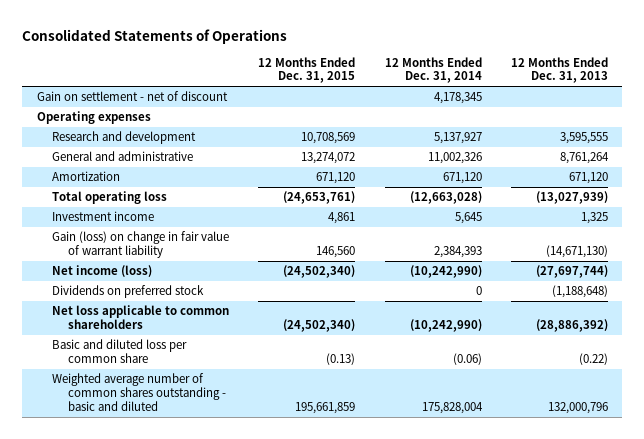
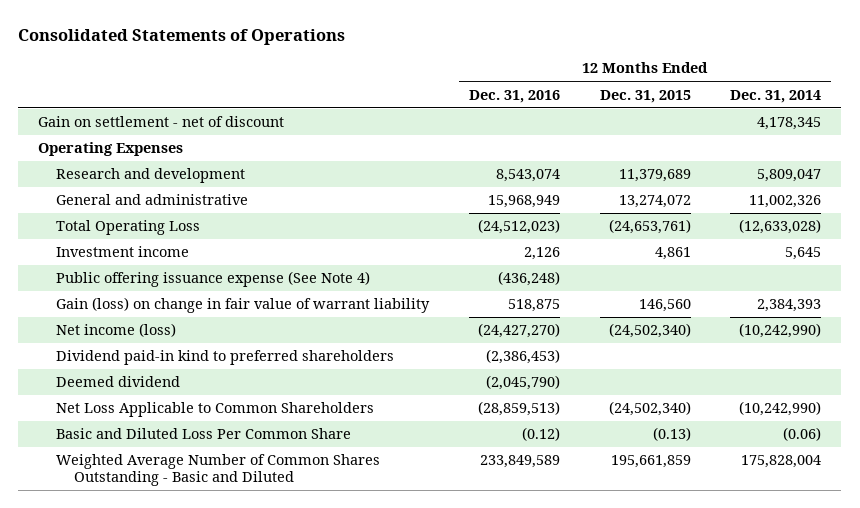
[510,56,608,84] 12 Months Ended Dec. 31, 2013 -> none
none -> [468,89,560,103] Dec. 31, 2016
[36,111,151,125] Operating expenses -> [38,142,184,157] Operating Expenses
[301,132,356,145] 10,708,569 -> [618,169,691,183] 11,379,689
[433,132,482,145] 5,137,927 -> [757,169,822,183] 5,809,047
[52,171,121,182] Amortization -> none
[52,191,168,205] Total operating loss -> [56,220,201,236] Total Operating Loss
[409,191,482,205] (12,663,028) -> [739,219,822,235] (12,633,028)
none -> [56,271,371,288] Public offering issuance expense (See Note 4)
[52,285,205,299] Dividends on preferred stock -> none
none -> [56,350,395,366] Dividend paid-in kind to preferred shareholders
none -> [56,376,181,388] Deemed dividend
[52,305,230,330] Net loss applicable to common shareholders -> [56,402,375,418] Net Loss Applicable to Common Shareholders
[52,339,188,364] Basic and diluted loss per common share -> [56,428,352,440] Basic and Diluted Loss Per Common Share
[52,373,226,411] Weighted average number of common shares outstanding - basic and diluted -> [56,454,381,487] Weighted Average Number of Common Shares Outstanding - Basic and Diluted

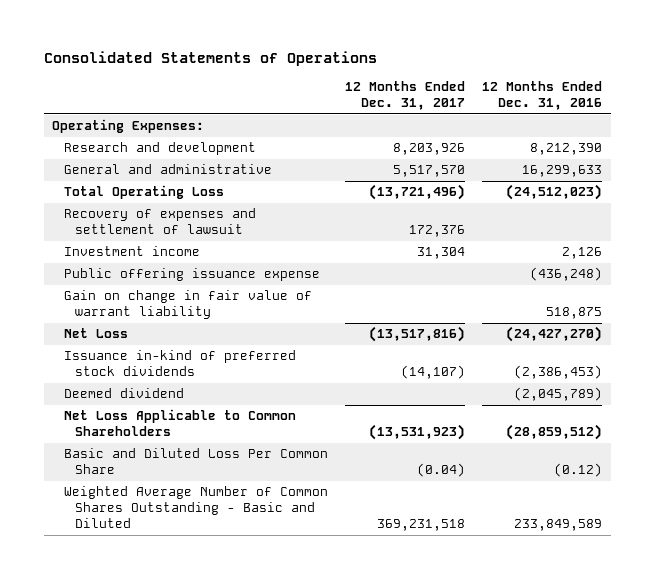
[599,89,691,103] Dec. 31, 2015 -> none
[730,89,822,103] Dec. 31, 2014 -> none
none -> [345,81,466,111] 12 Months Ended Dec. 31, 2017
[38,116,285,128] Gain on settlement - net of discount -> none
[38,142,184,157] Operating Expenses -> [52,119,205,134] Operating Expenses:
[495,169,560,183] 8,543,074 -> [530,143,603,156] 8,212,390
[487,195,560,209] 15,968,949 -> [522,165,603,178] 16,299,633
none -> [63,208,256,235] Recovery of expenses and settlement of lawsuit
[56,271,371,288] Public offering issuance expense (See Note 4) -> [63,268,320,282] Public offering issuance expense
[56,297,431,314] Gain (loss) on change in fair value of warrant liability -> [63,290,312,320] Gain on change in fair value of warrant liability
[56,323,177,338] Net income (loss) -> [63,328,128,339] Net Loss
[56,350,395,366] Dividend paid-in kind to preferred shareholders -> [63,350,296,377] Issuance in-kind of preferred stock dividends
[485,375,560,391] (2,045,790) -> [514,387,603,402] (2,045,789)
[477,401,560,417] (28,859,513) -> [506,424,603,441] (28,859,512)

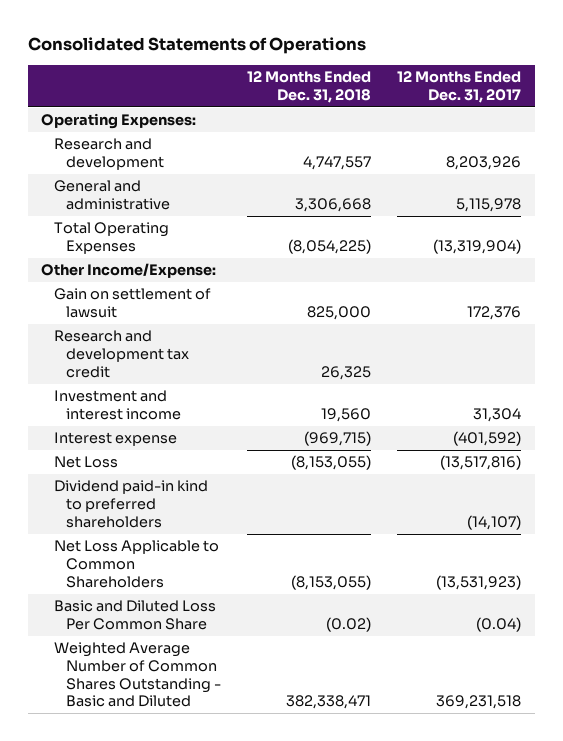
[482,81,603,111] 12 Months Ended Dec. 31, 2016 -> none
none -> [247,71,372,103] 12 Months Ended Dec. 31, 2018
[63,268,320,282] Public offering issuance expense -> none
[63,290,312,320] Gain on change in fair value of warrant liability -> none
[393,165,466,178] 5,517,570 -> [456,197,522,212] 5,115,978
[63,185,224,200] Total Operating Loss -> [53,222,169,254] Total Operating Expenses
[369,184,466,201] (13,721,496) -> [433,238,522,254] (13,319,904)
none -> [41,263,217,279] Other Income/Expense:
[63,208,256,235] Recovery of expenses and settlement of lawsuit -> [53,288,211,318] Gain on settlement of lawsuit
none -> [53,330,189,378] Research and development tax credit
[63,246,200,257] Investment income -> [53,390,181,420] Investment and interest income
none -> [53,432,177,447] Interest expense
[63,388,184,399] Deemed dividend -> none
[63,350,296,377] Issuance in-kind of preferred stock dividends -> [53,480,208,528] Dividend paid-in kind to preferred shareholders

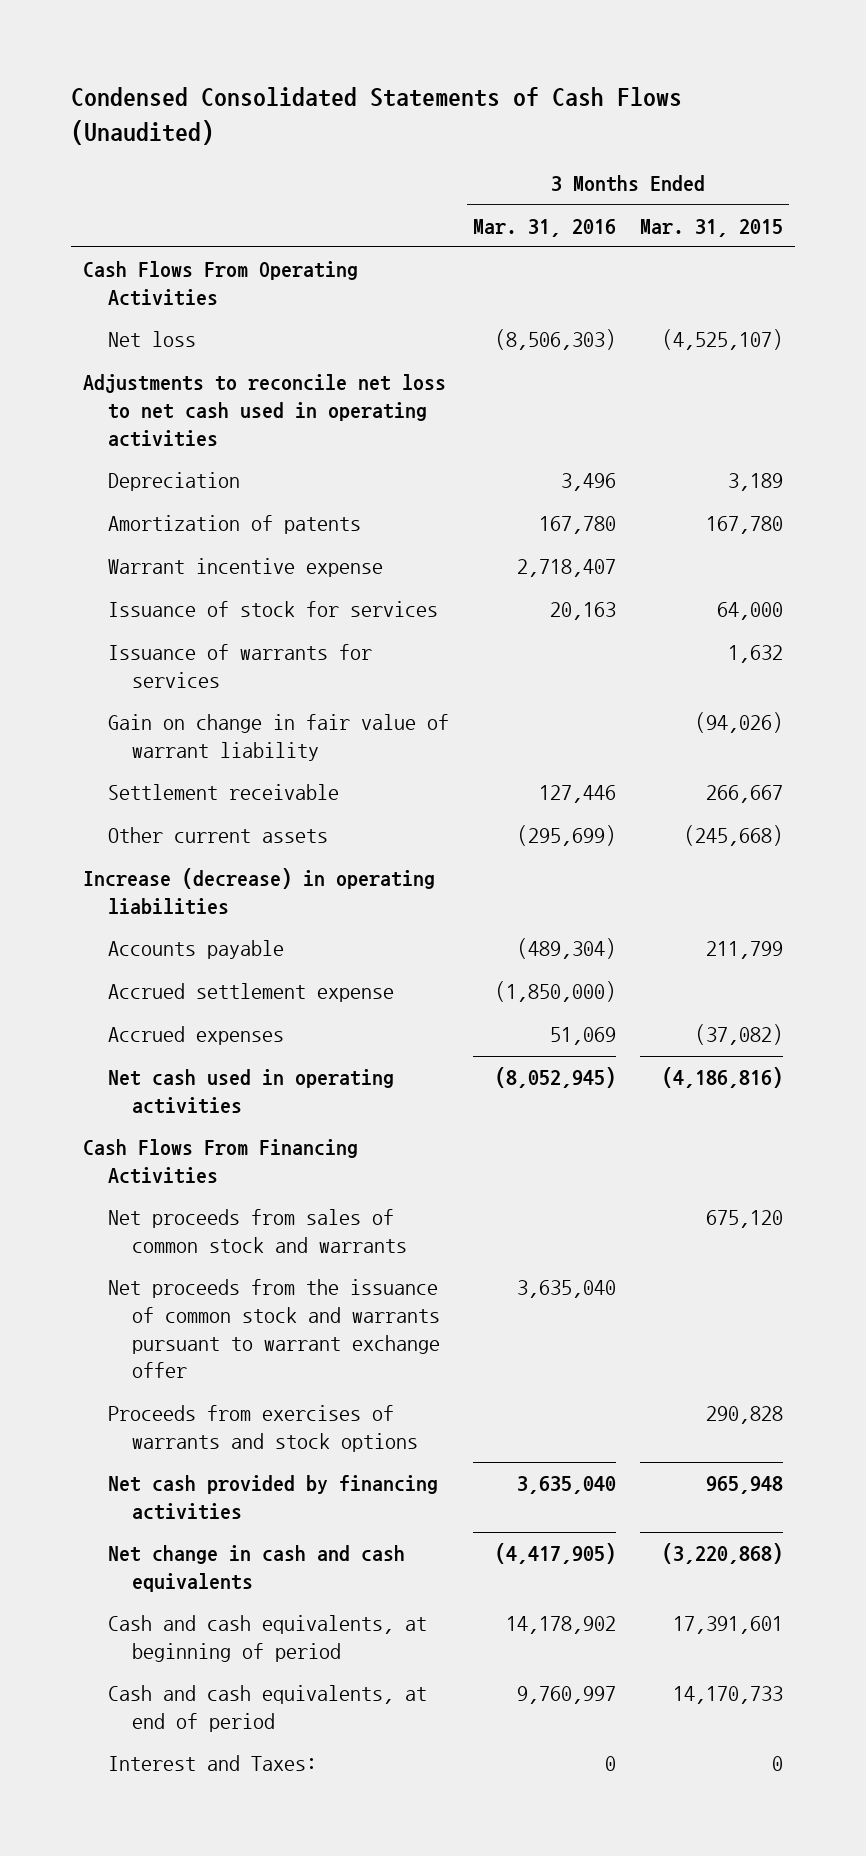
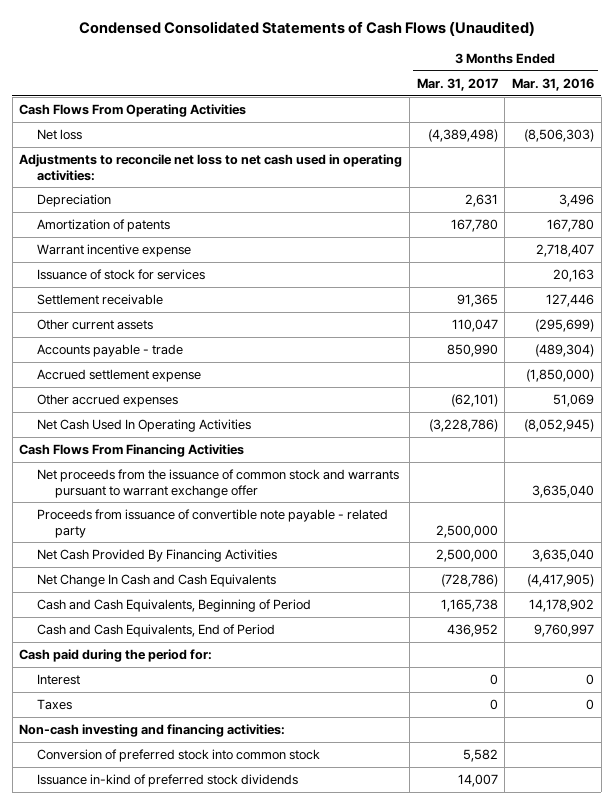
[640,218,784,237] Mar. 31, 2015 -> none
none -> [416,77,498,91] Mar. 31, 2017
[83,374,447,447] Adjustments to reconcile net loss to net cash used in operating activities -> [19,154,403,181] Adjustments to reconcile net loss to net cash used in operating activities:
[107,644,372,689] Issuance of warrants for services -> none
[107,714,449,762] Gain on change in fair value of warrant liability -> none
[83,868,436,916] Increase (decrease) in operating liabilities -> none
[107,940,284,960] Accounts payable -> [37,344,184,358] Accounts payable - trade
[107,1026,284,1046] Accrued expenses -> [37,394,179,408] Other accrued expenses
[107,1069,394,1115] Net cash used in operating activities -> [37,419,252,433] Net Cash Used In Operating Activities
[107,1209,408,1254] Net proceeds from sales of common stock and warrants -> none
[107,1405,419,1453] Proceeds from exercises of warrants and stock options -> none
[107,1755,317,1772] Interest and Taxes: -> none
none -> [37,509,389,538] Proceeds from issuance of convertible note payable - related party
[107,1475,438,1521] Net cash provided by financing activities -> [37,549,278,563] Net Cash Provided By Financing Activities
[107,1545,405,1593] Net change in cash and cash equivalents -> [37,574,277,588] Net Change In Cash and Cash Equivalents
[107,1615,427,1663] Cash and cash equivalents, at beginning of period -> [37,599,312,613] Cash and Cash Equivalents, Beginning of Period
[107,1685,427,1733] Cash and cash equivalents, at end of period -> [37,624,276,638] Cash and Cash Equivalents, End of Period
none -> [19,649,213,663] Cash paid during the period for:
none -> [37,674,81,686] Interest
none -> [37,699,73,711] Taxes
none -> [19,724,286,738] Non-cash investing and financing activities:
none -> [37,749,321,763] Conversion of preferred stock into common stock
none -> [37,774,299,788] Issuance in-kind of preferred stock dividends

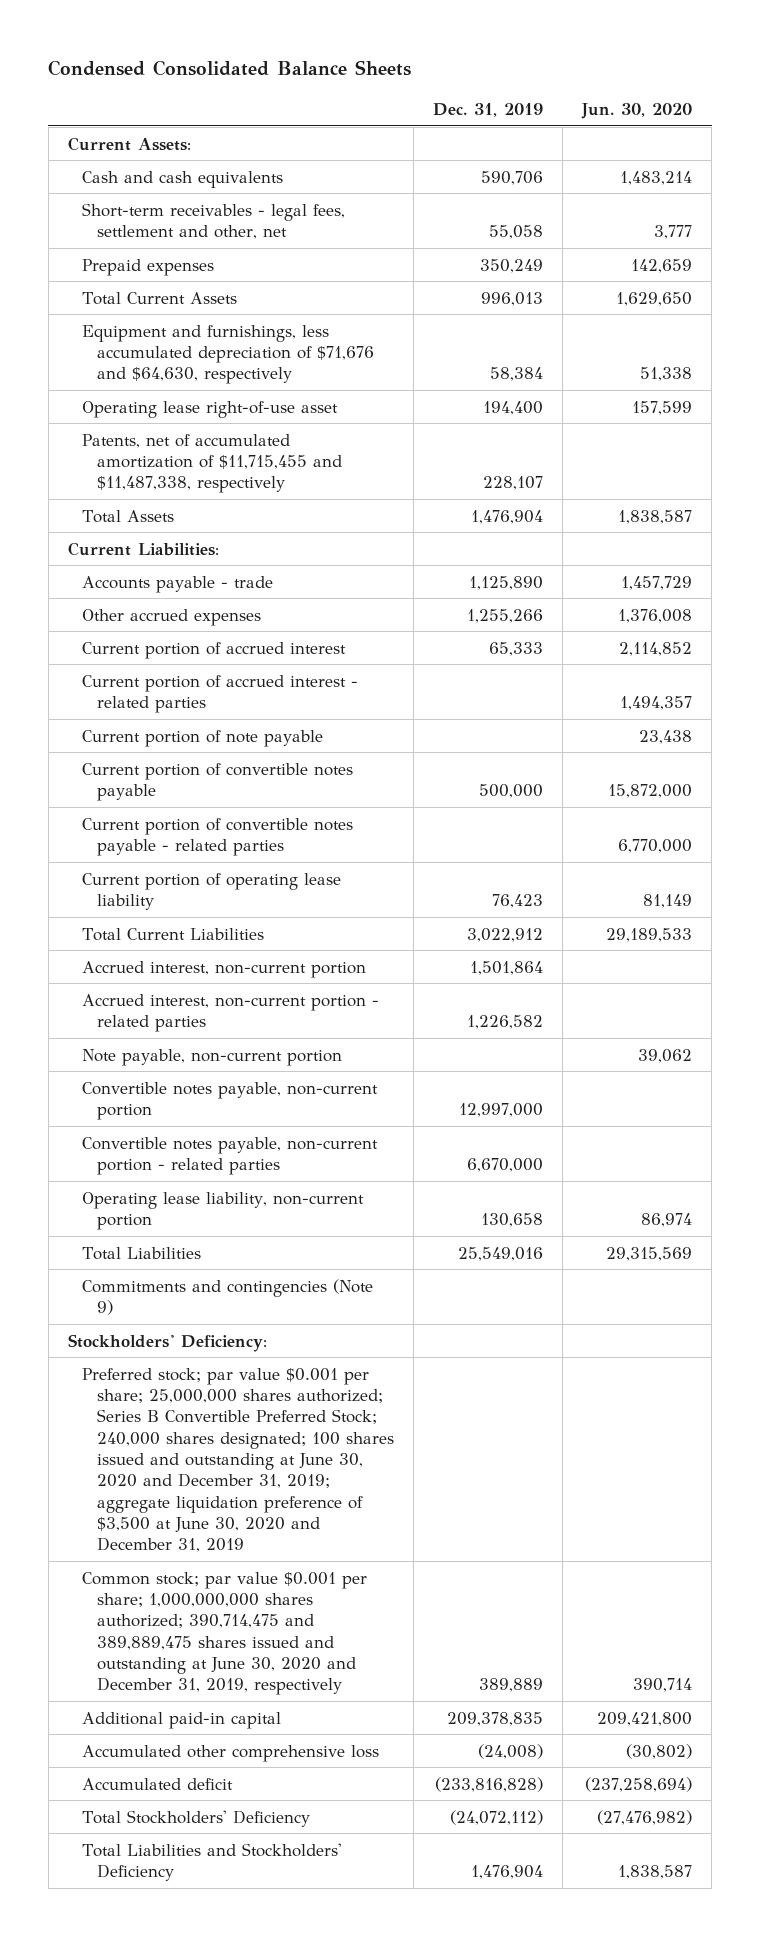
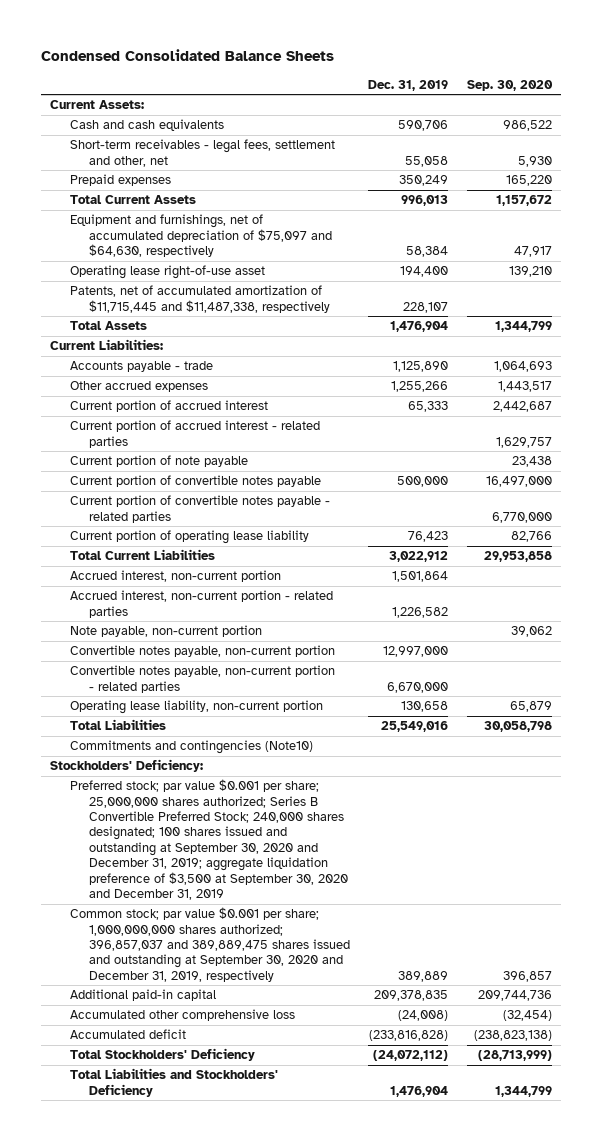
[581,102,693,119] Jun. 30, 2020 -> none
none -> [466,79,553,91] Sep. 30, 2020
[82,324,374,385] Equipment and furnishings, less accumulated depreciation of $71,676 and $64,630, respectively -> [69,214,333,258] Equipment and furnishings, net of accumulated depreciation of $75,097 and $64,630, respectively
[82,433,342,494] Patents, net of accumulated amortization of $11,715,455 and $11,487,338, respectively -> [69,285,331,313] Patents, net of accumulated amortization of $11,715,445 and $11,487,338, respectively
[82,1278,374,1315] Commitments and contingencies (Note 9) -> [69,740,313,755] Commitments and contingencies (Note10)
[82,1367,394,1553] Preferred stock; par value $0.001 per share; 25,000,000 shares authorized; Series B Convertible Preferred Stock; 240,000 shares designated; 100 shares issued and outstanding at June 30, 2020 and December 31, 2019; aggregate liquidation preference of $3,500 at June 30, 2020 and December 31, 2019 -> [69,779,349,901] Preferred stock; par value $0.001 per share; 25,000,000 shares authorized; Series B Convertible Preferred Stock; 240,000 shares designated; 100 shares issued and outstanding at September 30, 2020 and December 31, 2019; aggregate liquidation preference of $3,500 at September 30, 2020 and December 31, 2019
[82,1571,368,1696] Common stock; par value $0.001 per share; 1,000,000,000 shares authorized; 390,714,475 and 389,889,475 shares issued and outstanding at June 30, 2020 and December 31, 2019, respectively -> [69,907,351,982] Common stock; par value $0.001 per share; 1,000,000,000 shares authorized; 396,857,037 and 389,889,475 shares issued and outstanding at September 30, 2020 and December 31, 2019, respectively

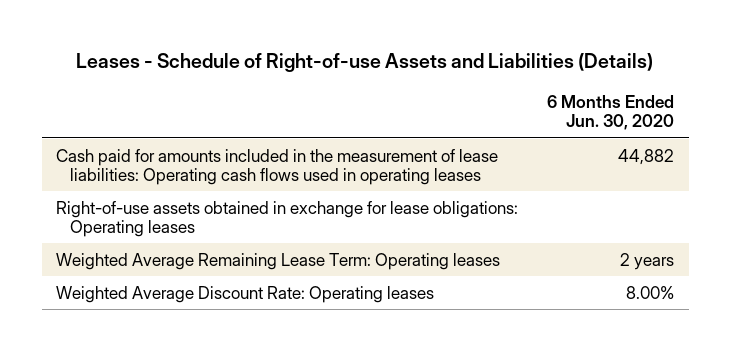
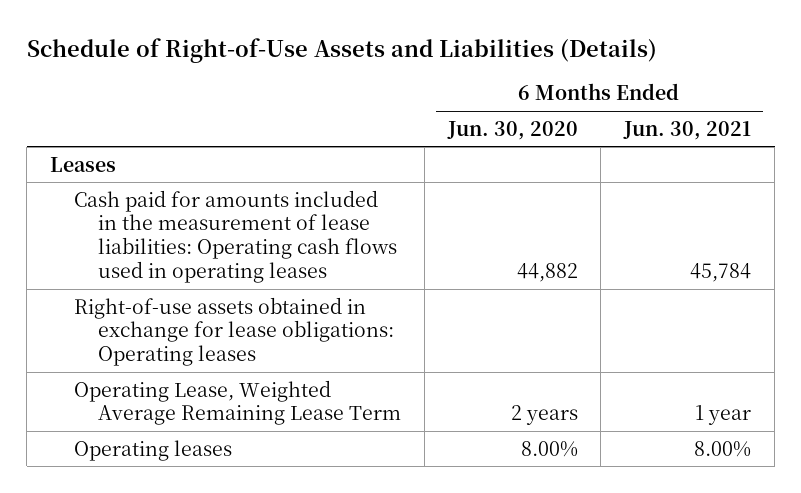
[76,53,654,73] Leases - Schedule of Right-of-use Assets and Liabilities (Details) -> [26,37,657,63] Schedule of Right-of-Use Assets and Liabilities (Details)
none -> [623,120,752,140] Jun. 30, 2021
none -> [49,156,116,172] Leases
[56,252,501,270] Weighted Average Remaining Lease Term: Operating leases -> [74,379,402,426] Operating Lease, Weighted Average Remaining Lease Term
[56,285,435,303] Weighted Average Discount Rate: Operating leases -> [74,439,233,461] Operating leases

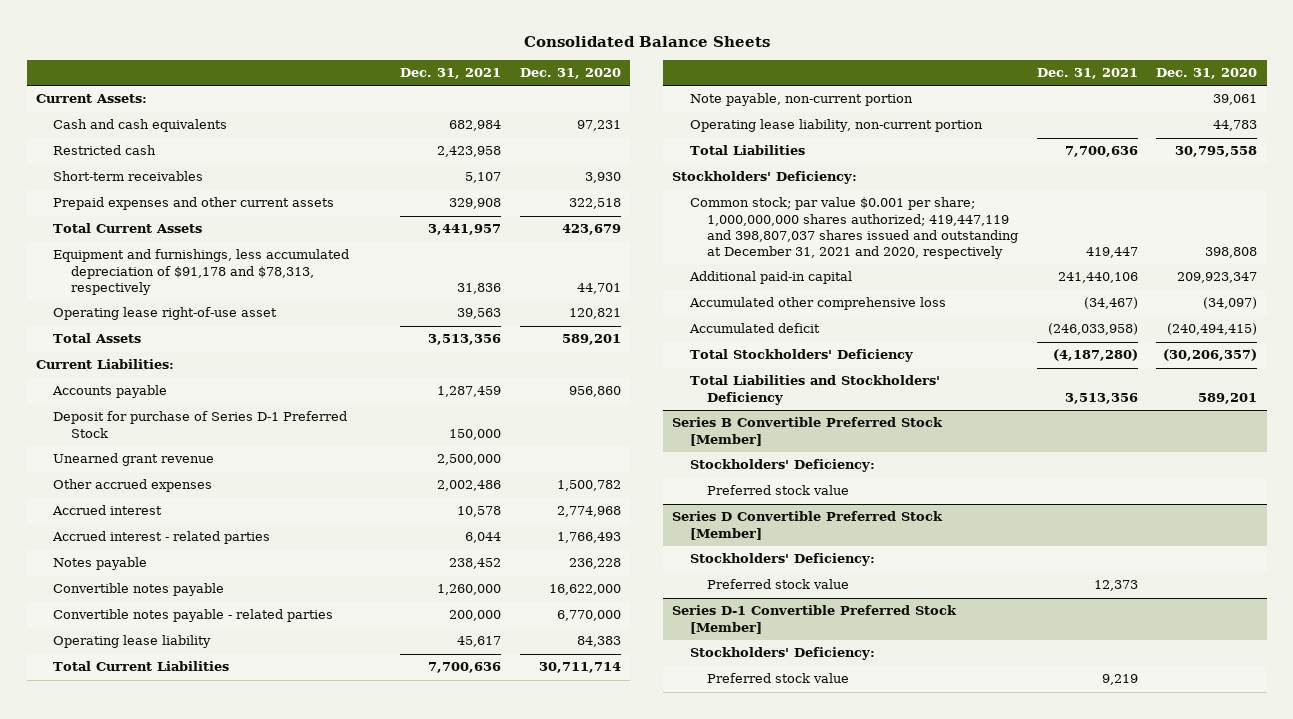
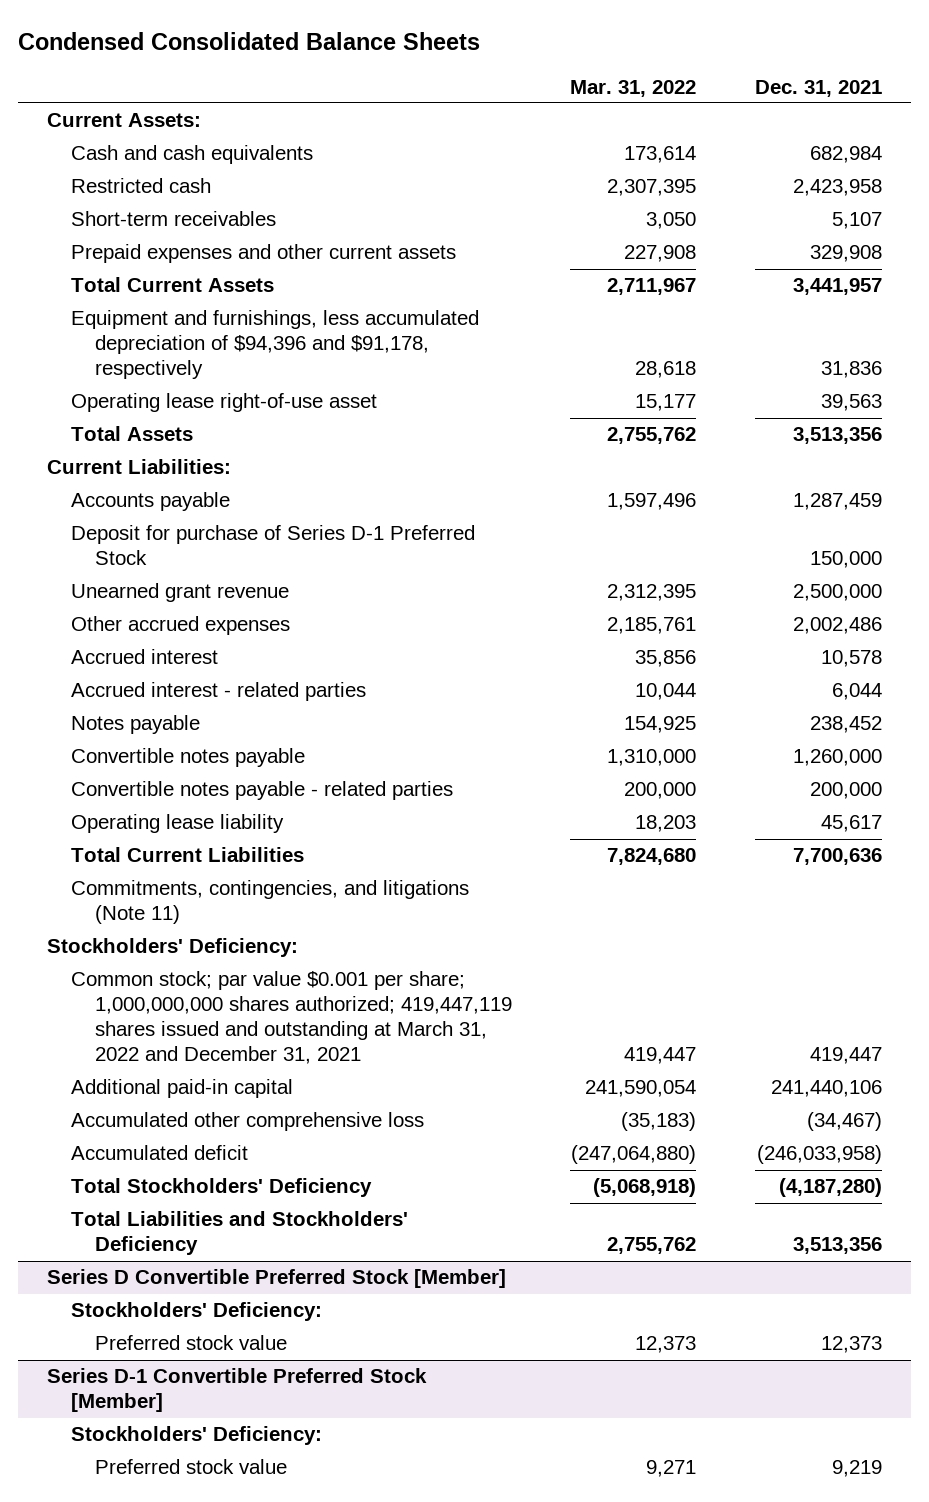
[523,35,770,47] Consolidated Balance Sheets -> [17,31,480,50] Condensed Consolidated Balance Sheets
[520,68,622,80] Dec. 31, 2020 -> none
none -> [570,79,697,97] Mar. 31, 2022
[53,249,350,295] Equipment and furnishings, less accumulated depreciation of $91,178 and $78,313, respectively -> [70,310,479,380] Equipment and furnishings, less accumulated depreciation of $94,396 and $91,178, respectively
[689,93,913,107] Note payable, non-current portion -> none
[689,119,983,133] Operating lease liability, non-current portion -> none
[689,145,805,156] Total Liabilities -> none
none -> [70,880,469,925] Commitments, contingencies, and litigations (Note 11)
[689,197,1019,259] Common stock; par value $0.001 per share; 1,000,000,000 shares authorized; 419,447,119 and 398,807,037 shares issued and outstanding at December 31, 2021 and 2020, respectively -> [70,971,512,1065] Common stock; par value $0.001 per share; 1,000,000,000 shares authorized; 419,447,119 shares issued and outstanding at March 31, 2022 and December 31, 2021
[672,417,944,446] Series B Convertible Preferred Stock [Member] -> none
[689,459,875,473] Stockholders' Deficiency: -> none
[707,485,850,496] Preferred stock value -> none

